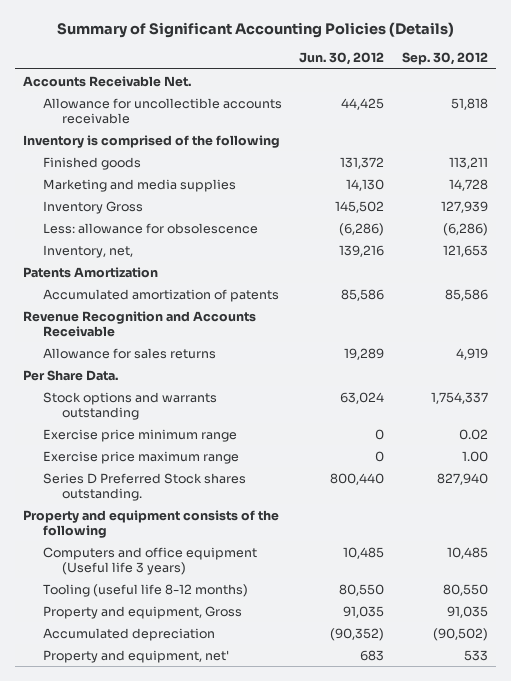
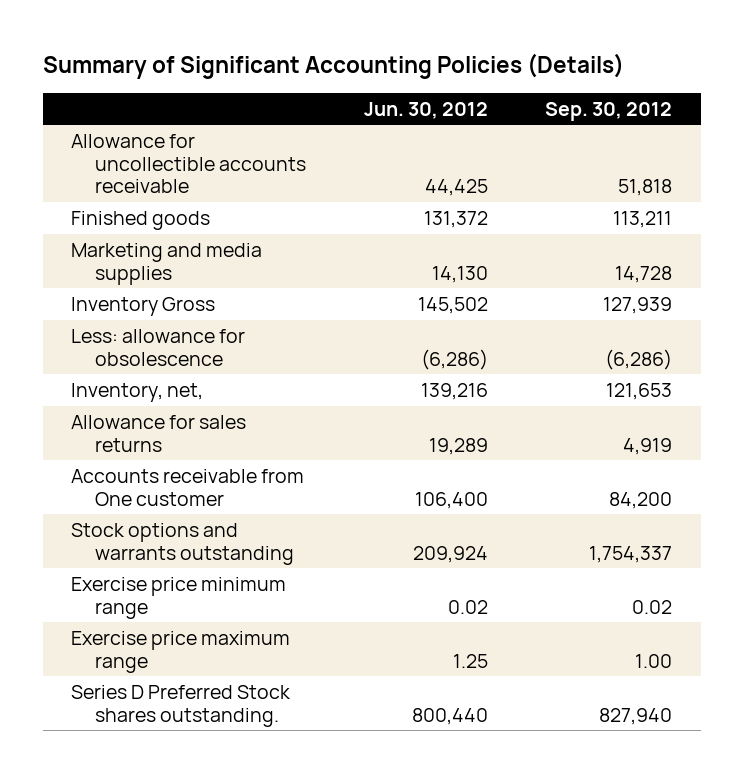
[23,75,192,87] Accounts Receivable Net. -> none
[23,134,281,148] Inventory is comprised of the following -> none
[23,266,159,278] Patents Amortization -> none
[42,288,279,302] Accumulated amortization of patents -> none
[23,310,257,337] Revenue Recognition and Accounts Receivable -> none
[23,369,119,381] Per Share Data. -> none
none -> [71,469,305,506] Accounts receivable from One customer
[340,391,385,404] 63,024 -> [412,545,488,563] 209,924
[375,428,385,440] 0 -> [447,599,488,614] 0.02
[375,450,385,462] 0 -> [452,653,488,668] 1.25
[23,509,280,538] Property and equipment consists of the following -> none
[42,546,257,575] Computers and office equipment (Useful life 3 years) -> none
[42,583,248,597] Tooling (useful life 8-12 months) -> none
[42,605,242,619] Property and equipment, Gross -> none
[42,627,215,641] Accumulated depreciation -> none
[42,649,229,663] Property and equipment, net' -> none

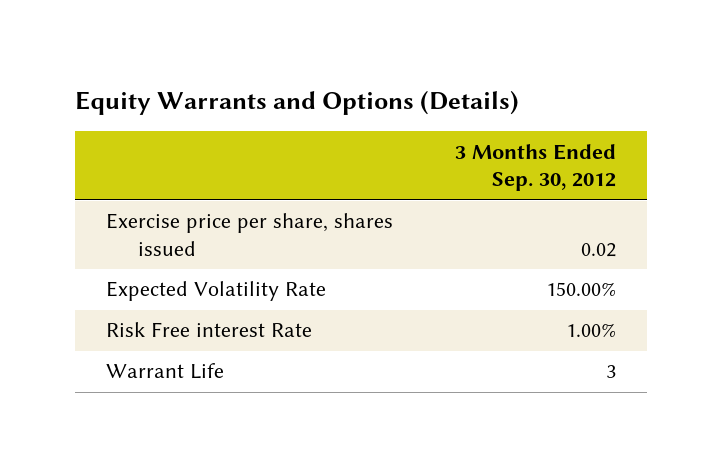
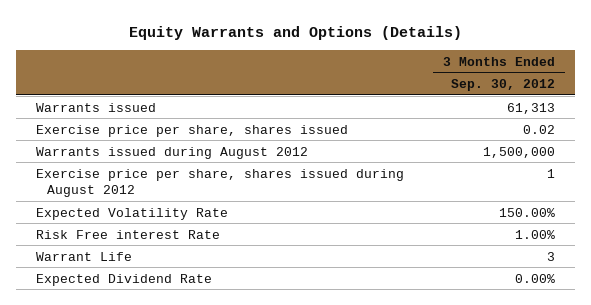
none -> [35,102,156,112] Warrants issued
none -> [35,146,308,159] Warrants issued during August 2012
none -> [35,168,404,198] Exercise price per share, shares issued during August 2012
none -> [35,273,212,286] Expected Dividend Rate

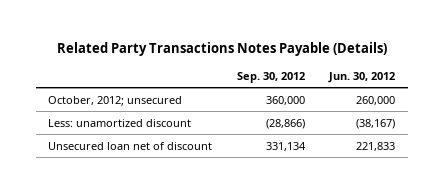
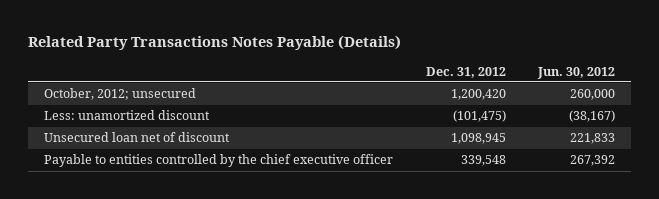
[236,71,305,83] Sep. 30, 2012 -> none
none -> [425,66,506,78] Dec. 31, 2012
none -> [43,154,393,168] Payable to entities controlled by the chief executive officer

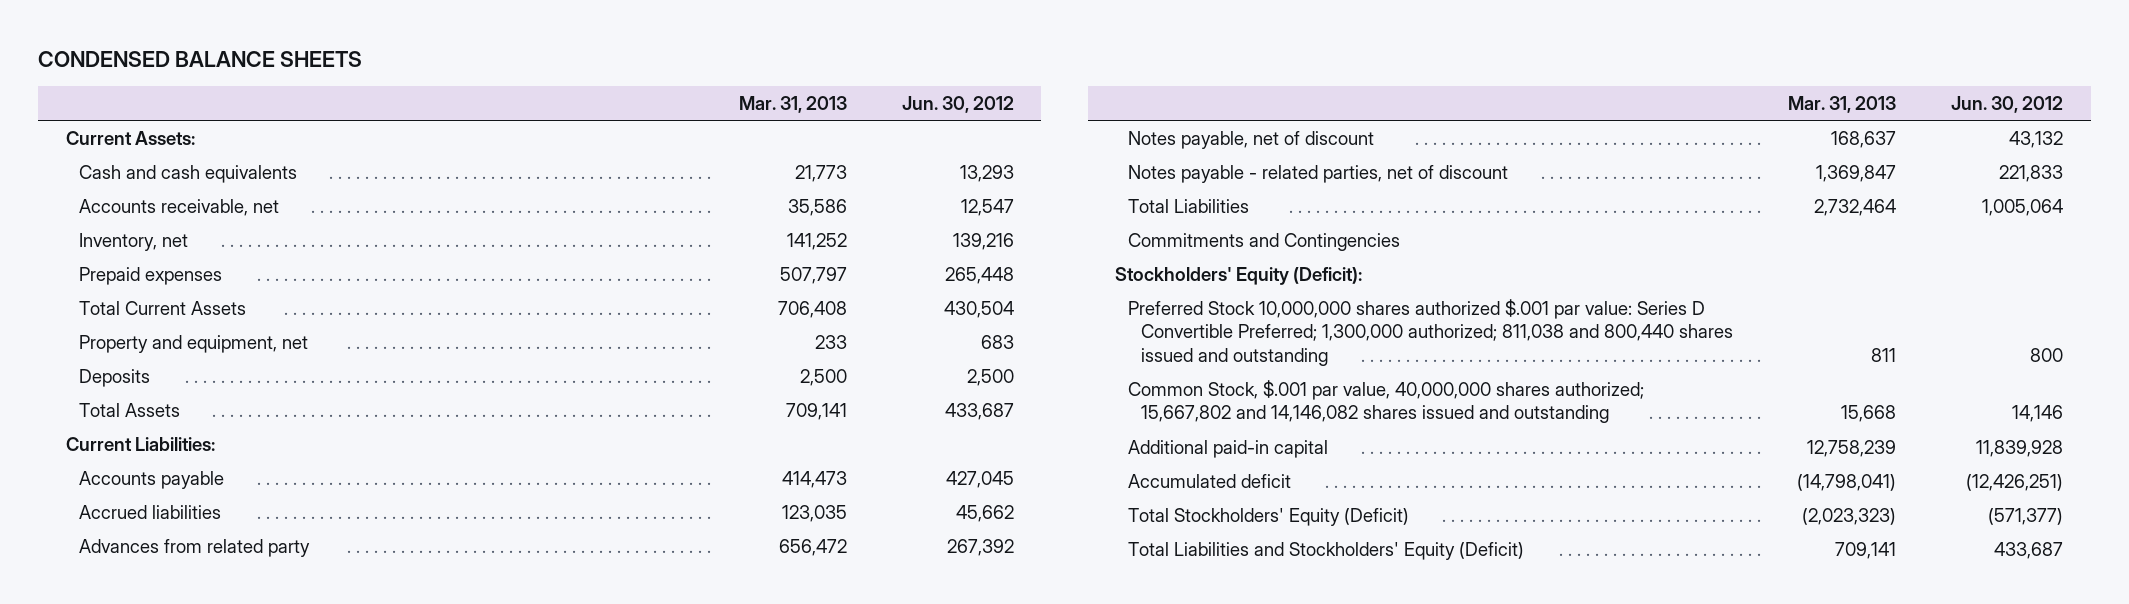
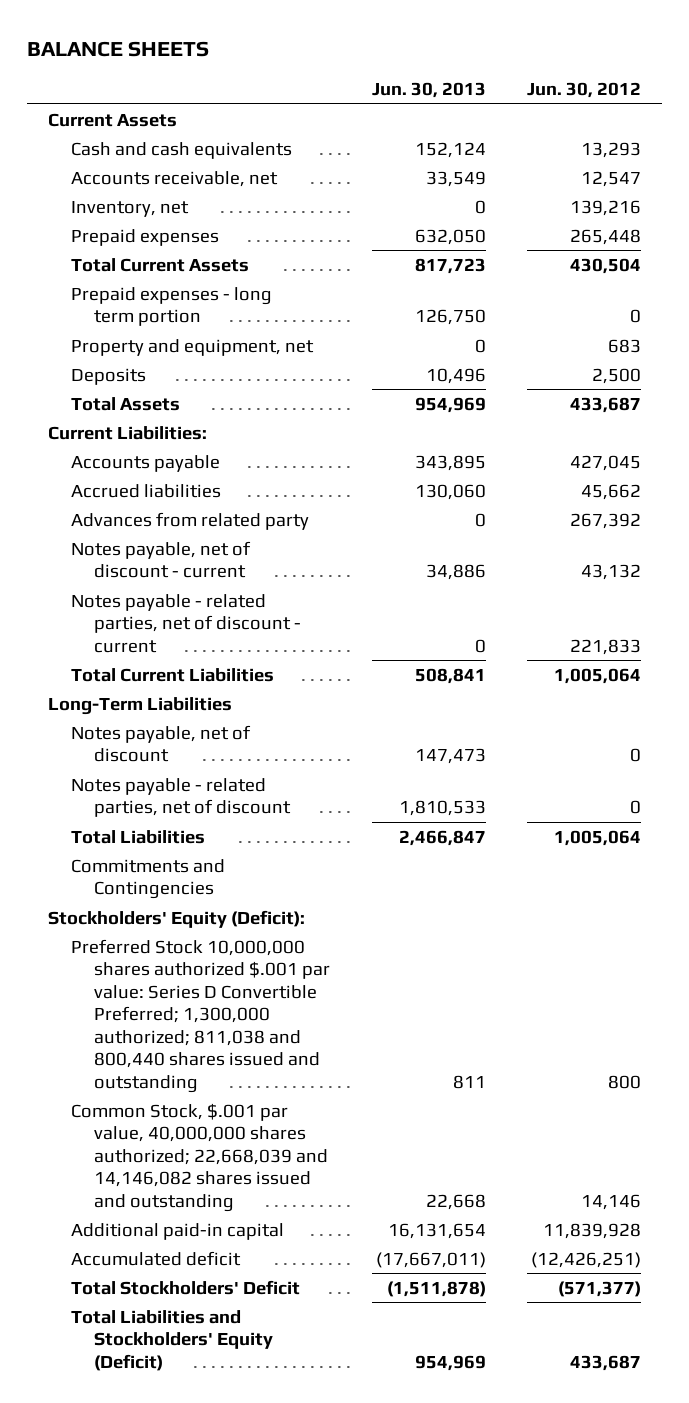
[38,51,363,68] CONDENSED BALANCE SHEETS -> [27,41,210,58] BALANCE SHEETS
[738,95,847,113] Mar. 31, 2013 -> none
none -> [371,82,486,99] Jun. 30, 2013
[65,130,195,145] Current Assets: -> [48,112,178,127] Current Assets
none -> [71,286,273,327] Prepaid expenses - long term portion
none -> [71,540,252,579] Notes payable, net of discount - current
none -> [71,593,302,653] Notes payable - related parties, net of discount - current
none -> [71,667,275,682] Total Current Liabilities
none -> [48,696,233,715] Long-Term Liabilities
[2009,130,2064,148] 43,132 -> [630,748,642,763] 0
[1999,164,2064,182] 221,833 -> [630,800,642,815] 0
[1128,379,1645,424] Common Stock, $.001 par value, 40,000,000 shares authorized; 15,667,802 and 14,146,082 shares issued and outstanding -> [71,1102,329,1212] Common Stock, $.001 par value, 40,000,000 shares authorized; 22,668,039 and 14,146,082 shares issued and outstanding
[1128,507,1410,526] Total Stockholders' Equity (Deficit) -> [71,1279,301,1295] Total Stockholders' Deficit

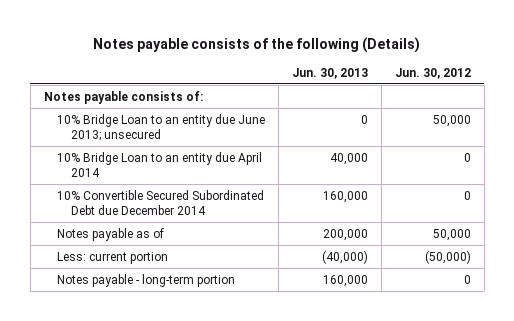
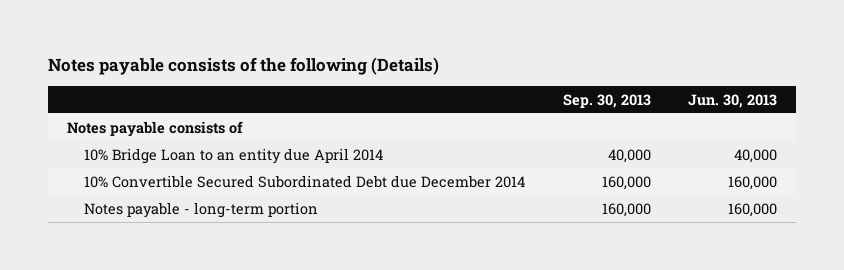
[394,67,471,79] Jun. 30, 2012 -> none
none -> [562,93,651,108] Sep. 30, 2013
[57,113,266,141] 10% Bridge Loan to an entity due June 2013; unsecured -> none
[43,90,203,104] Notes payable consists of: -> [67,120,244,137] Notes payable consists of
[57,227,165,241] Notes payable as of -> none
[57,251,169,264] Less: current portion -> none

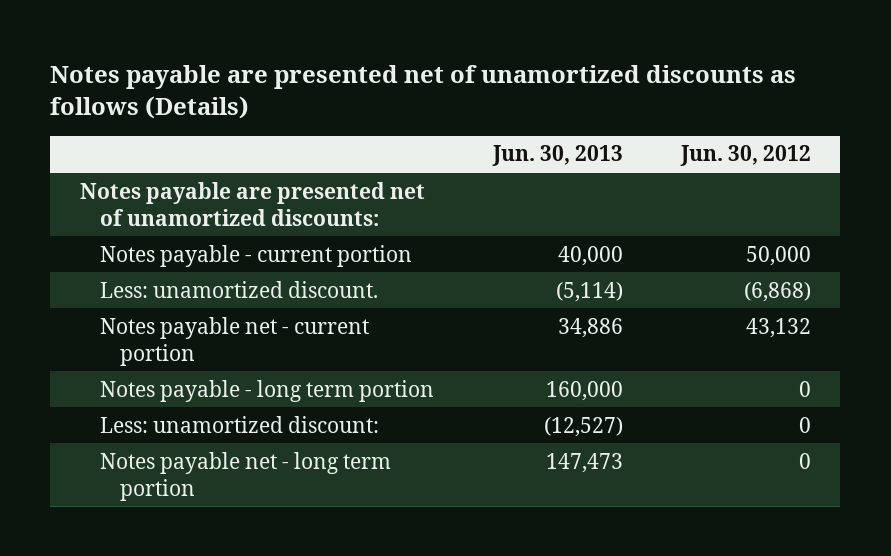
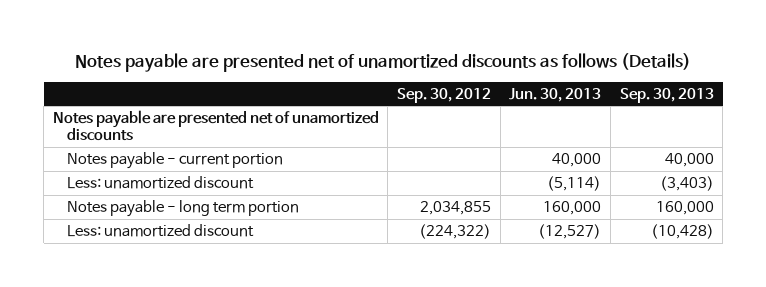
[680,145,812,167] Jun. 30, 2012 -> none
none -> [397,87,492,103] Sep. 30, 2012
none -> [619,87,714,103] Sep. 30, 2013
[79,181,425,226] Notes payable are presented net of unamortized discounts: -> [52,110,379,142] Notes payable are presented net of unamortized discounts
[100,316,370,366] Notes payable net - current portion -> none
[100,280,379,298] Less: unamortized discount. -> [67,176,255,190] Less: unamortized discount
[100,451,392,501] Notes payable net - long term portion -> none
[100,415,380,433] Less: unamortized discount: -> [67,224,255,238] Less: unamortized discount

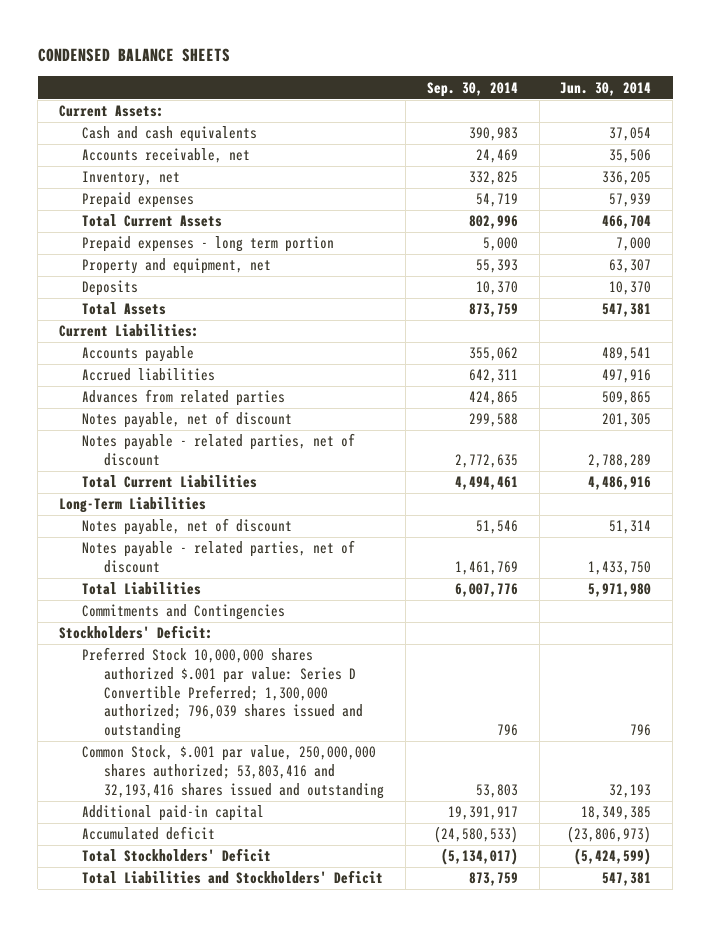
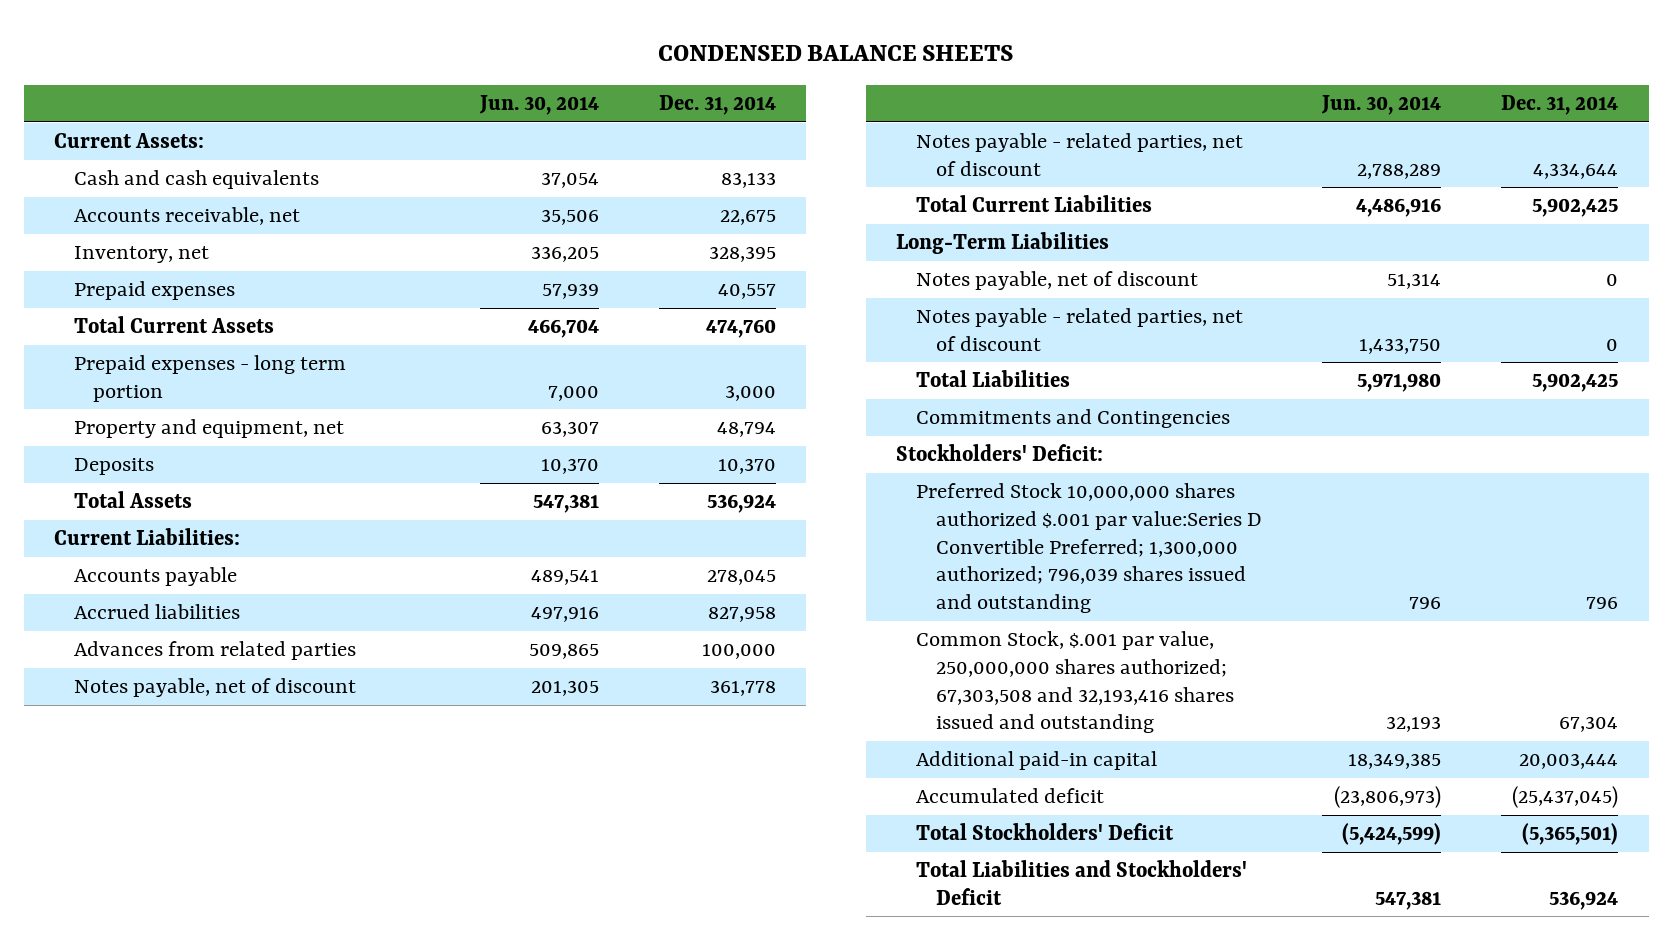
[426,81,518,97] Sep. 30, 2014 -> none
none -> [659,95,777,116] Dec. 31, 2014
[81,647,364,739] Preferred Stock 10,000,000 shares authorized $.001 par value: Series D Convertible Preferred; 1,300,000 authorized; 796,039 shares issued and outstanding -> [916,483,1262,614] Preferred Stock 10,000,000 shares authorized $.001 par value:Series D Convertible Preferred; 1,300,000 authorized; 796,039 shares issued and outstanding
[81,745,385,799] Common Stock, $.001 par value, 250,000,000 shares authorized; 53,803,416 and 32,193,416 shares issued and outstanding -> [916,631,1234,734] Common Stock, $.001 par value, 250,000,000 shares authorized; 67,303,508 and 32,193,416 shares issued and outstanding

